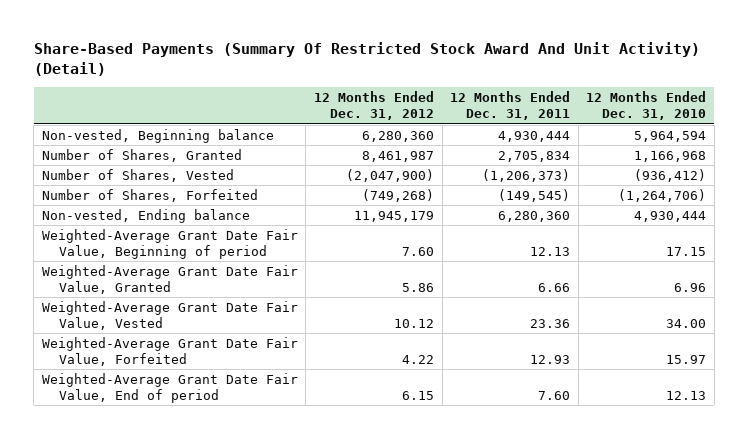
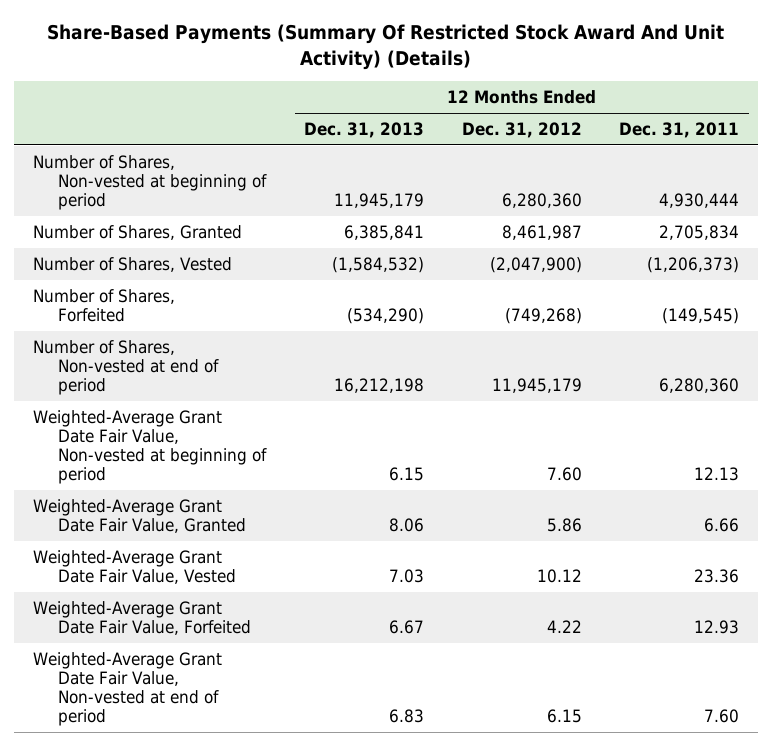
[33,42,700,77] Share-Based Payments (Summary Of Restricted Stock Award And Unit Activity) (Detail) -> [47,24,725,70] Share-Based Payments (Summary Of Restricted Stock Award And Unit Activity) (Details)
[586,91,707,121] 12 Months Ended Dec. 31, 2010 -> none
none -> [304,121,425,138] Dec. 31, 2013
[41,128,274,143] Non-vested, Beginning balance -> [32,154,268,210] Number of Shares, Non-vested at beginning of period
[41,208,250,223] Non-vested, Ending balance -> [32,339,220,395] Number of Shares, Non-vested at end of period
[41,228,298,259] Weighted-Average Grant Date Fair Value, Beginning of period -> [32,409,268,484] Weighted-Average Grant Date Fair Value, Non-vested at beginning of period
[41,372,298,403] Weighted-Average Grant Date Fair Value, End of period -> [32,651,222,726] Weighted-Average Grant Date Fair Value, Non-vested at end of period

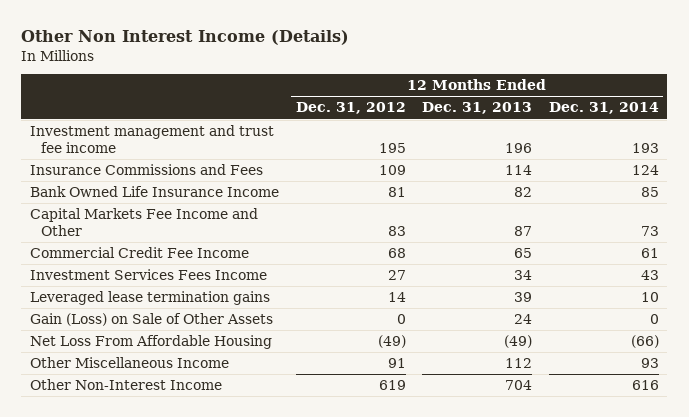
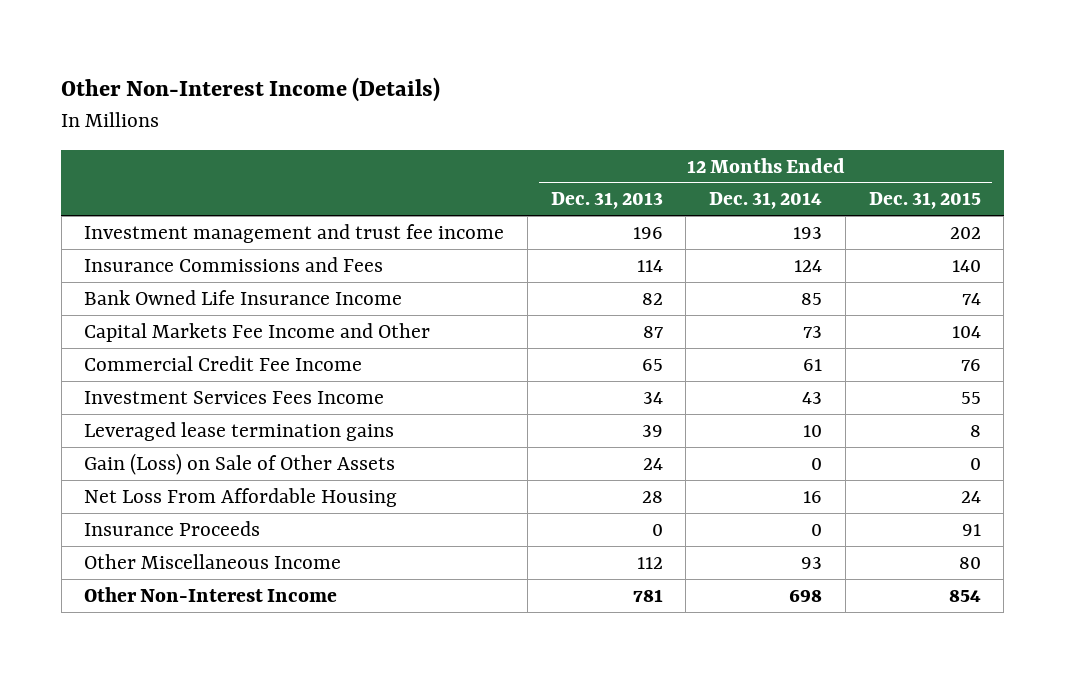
[21,30,350,46] Other Non Interest Income (Details) -> [61,77,441,103] Other Non-Interest Income (Details)
[295,102,406,115] Dec. 31, 2012 -> none
none -> [868,192,981,210] Dec. 31, 2015
[504,335,533,349] (49) -> [641,490,663,503] 28
[630,335,659,349] (66) -> [803,490,823,503] 16
none -> [84,520,261,536] Insurance Proceeds
[505,380,533,391] 704 -> [632,588,663,602] 781
[631,380,659,391] 616 -> [789,588,823,602] 698

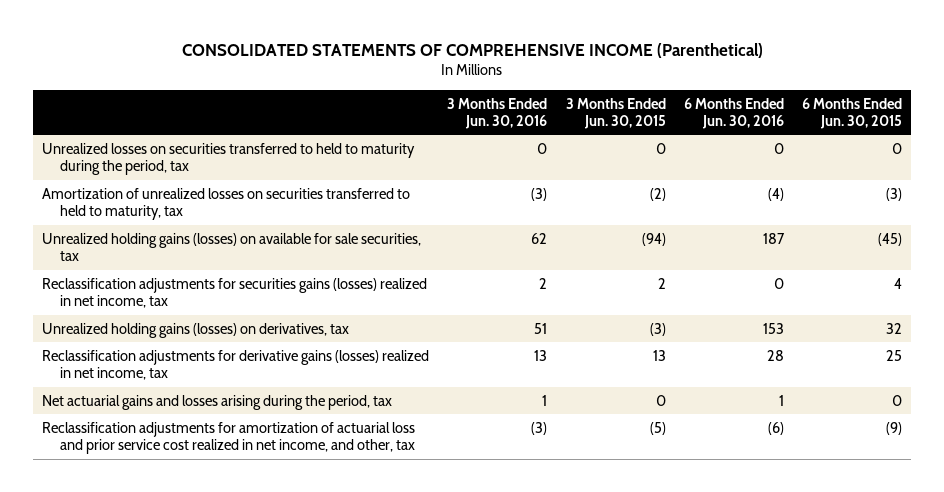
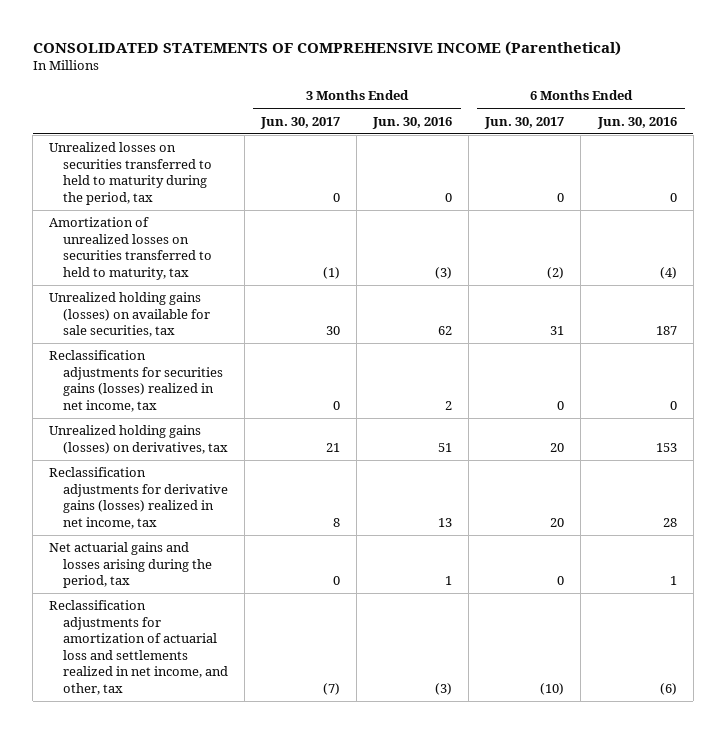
[565,97,666,129] 3 Months Ended Jun. 30, 2015 -> none
[802,97,903,129] 6 Months Ended Jun. 30, 2015 -> none
none -> [260,116,341,129] Jun. 30, 2017
none -> [484,116,565,129] Jun. 30, 2017
[42,421,416,455] Reclassification adjustments for amortization of actuarial loss and prior service cost realized in net income, and other, tax -> [49,600,229,695] Reclassification adjustments for amortization of actuarial loss and settlements realized in net income, and other, tax

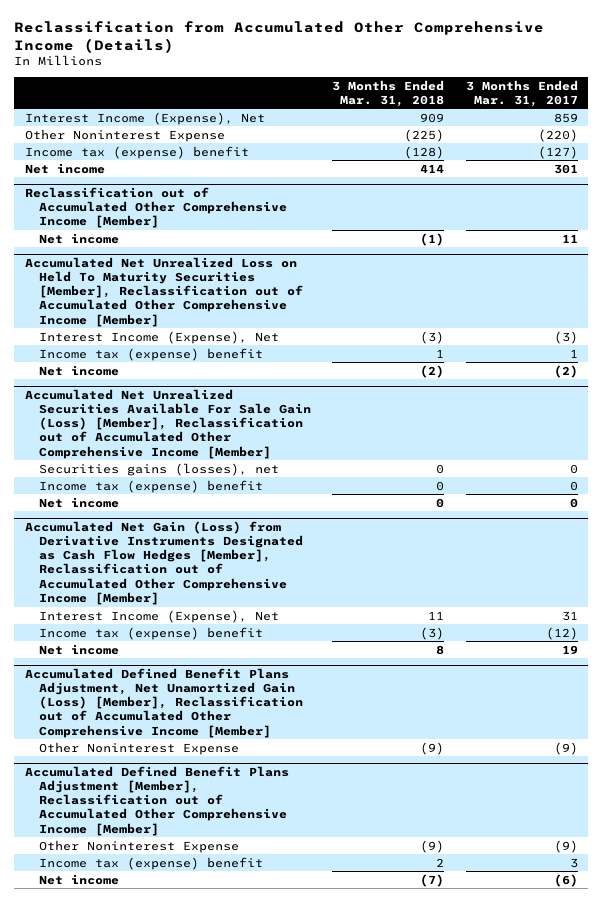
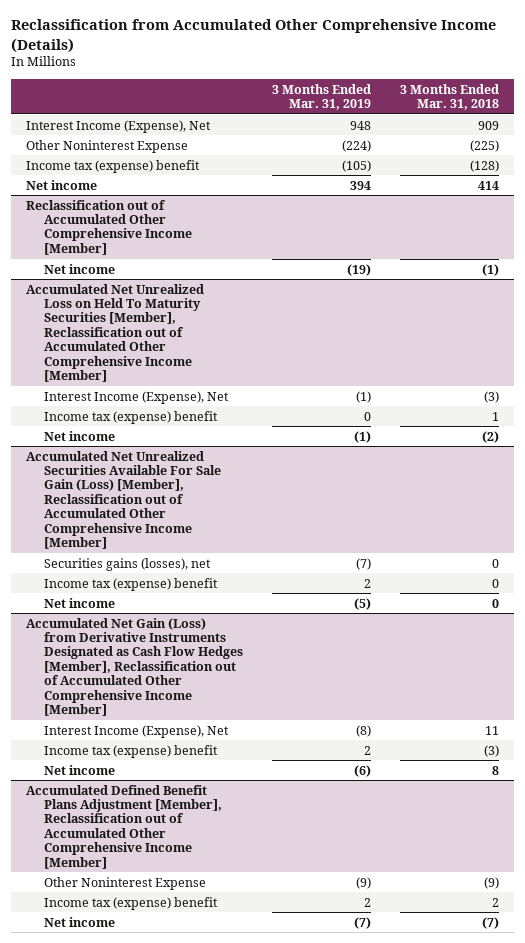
[465,79,578,107] 3 Months Ended Mar. 31, 2017 -> none
none -> [271,83,371,110] 3 Months Ended Mar. 31, 2019
[24,667,304,738] Accumulated Defined Benefit Plans Adjustment, Net Unamortized Gain (Loss) [Member], Reclassification out of Accumulated Other Comprehensive Income [Member] -> none
[39,741,240,755] Other Noninterest Expense -> none

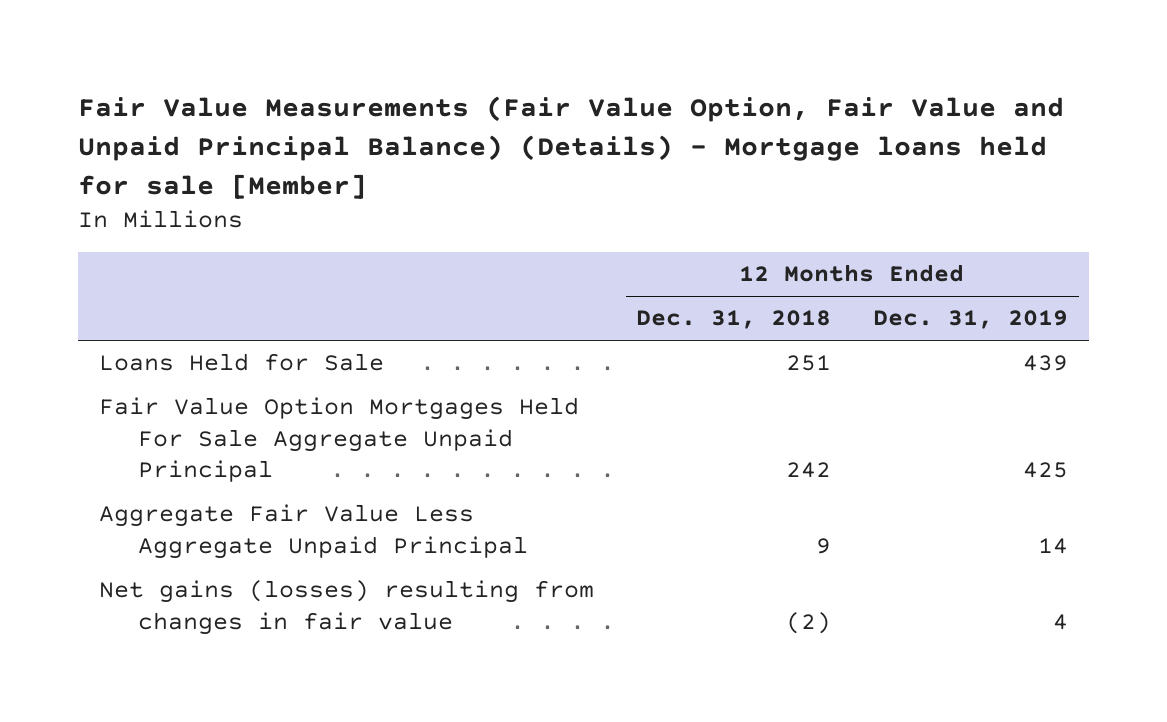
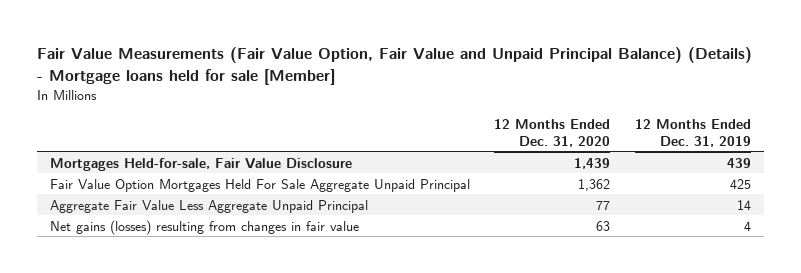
[636,310,832,330] Dec. 31, 2018 -> none
none -> [494,119,611,147] 12 Months Ended Dec. 31, 2020
[98,353,384,372] Loans Held for Sale -> [49,157,352,171] Mortgages Held-for-sale, Fair Value Disclosure

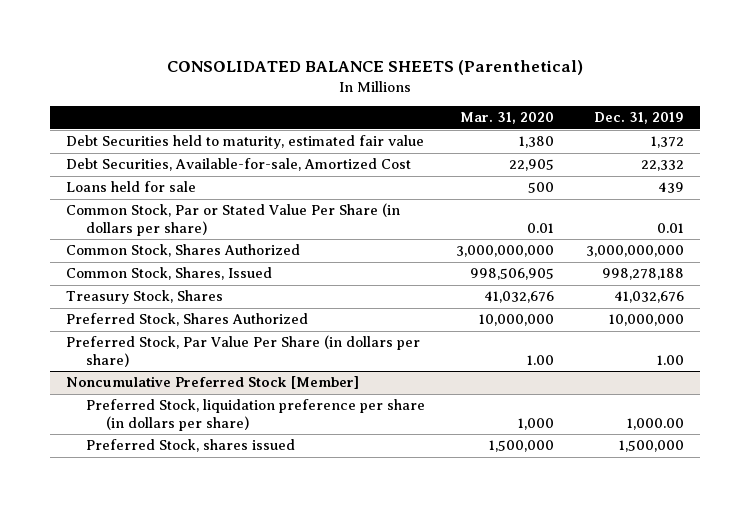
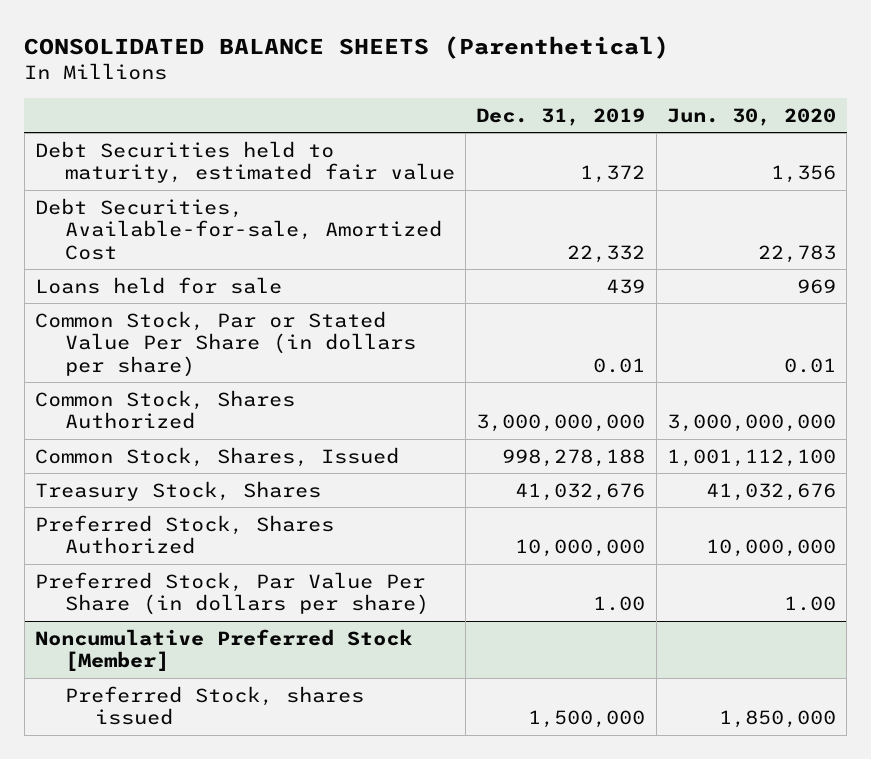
[460,112,555,125] Mar. 31, 2020 -> none
none -> [666,107,836,126] Jun. 30, 2020
[85,399,425,431] Preferred Stock, liquidation preference per share (in dollars per share) -> none

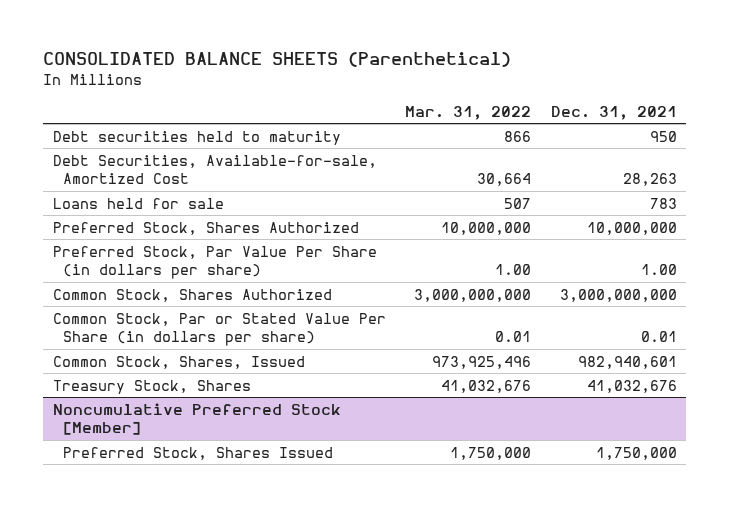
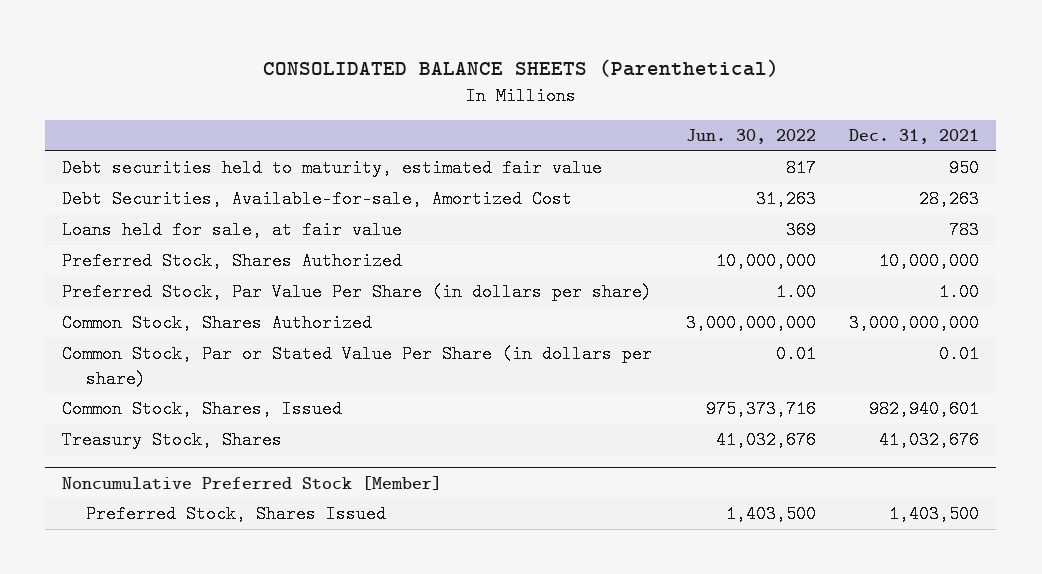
[405,105,532,120] Mar. 31, 2022 -> none
none -> [685,128,816,144] Jun. 30, 2022
[52,130,341,145] Debt securities held to maturity -> [62,159,603,178] Debt securities held to maturity, estimated fair value
[52,197,224,209] Loans held for sale -> [62,221,403,240] Loans held for sale, at fair value
[595,446,677,460] 1,750,000 -> [889,505,980,524] 1,403,500

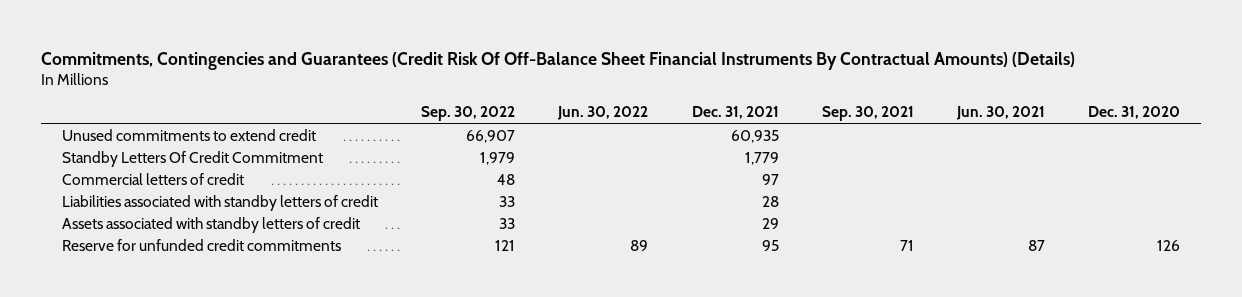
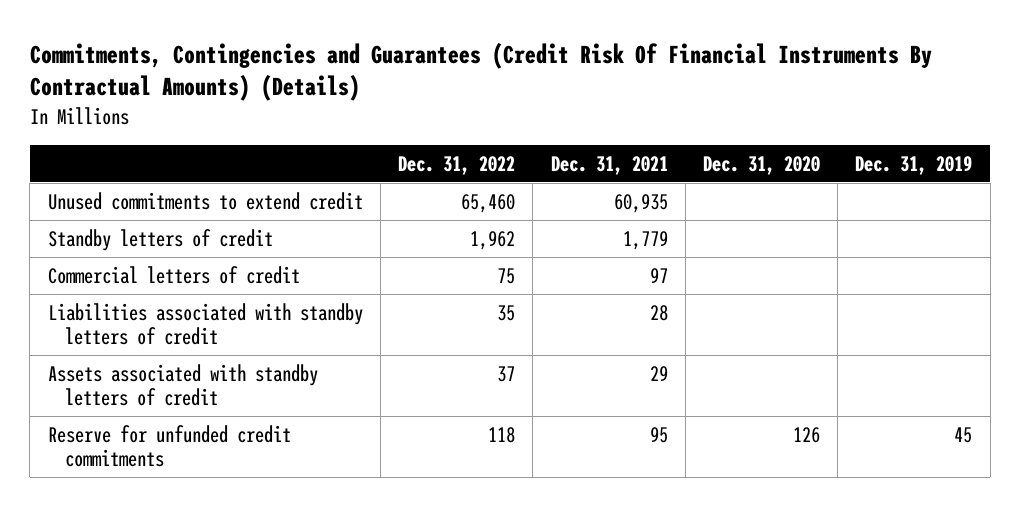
[40,51,1075,70] Commitments, Contingencies and Guarantees (Credit Risk Of Off-Balance Sheet Financial Instruments By Contractual Amounts) (Details) -> [29,41,932,102] Commitments, Contingencies and Guarantees (Credit Risk Of Financial Instruments By Contractual Amounts) (Details)
[421,106,516,122] Sep. 30, 2022 -> none
[557,106,649,121] Jun. 30, 2022 -> none
[821,106,914,122] Sep. 30, 2021 -> none
[955,106,1045,121] Jun. 30, 2021 -> none
none -> [398,155,516,175] Dec. 31, 2022
none -> [855,155,973,175] Dec. 31, 2019
[62,150,324,167] Standby Letters Of Credit Commitment -> [47,228,273,251] Standby letters of credit

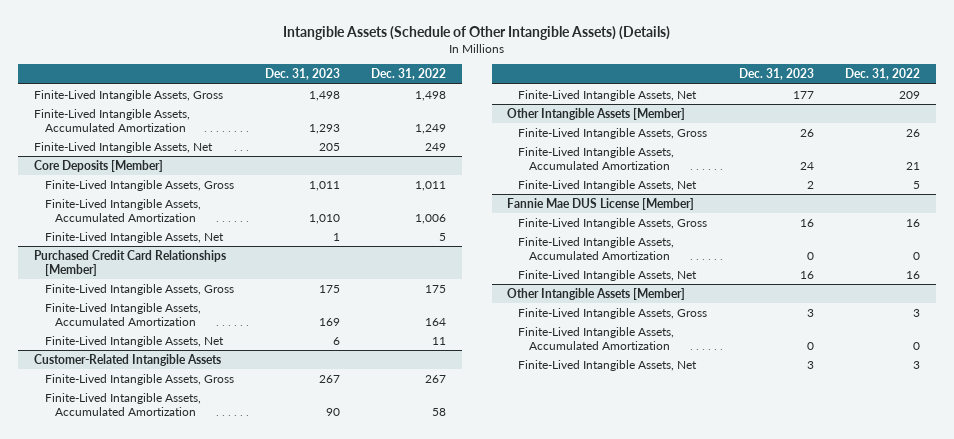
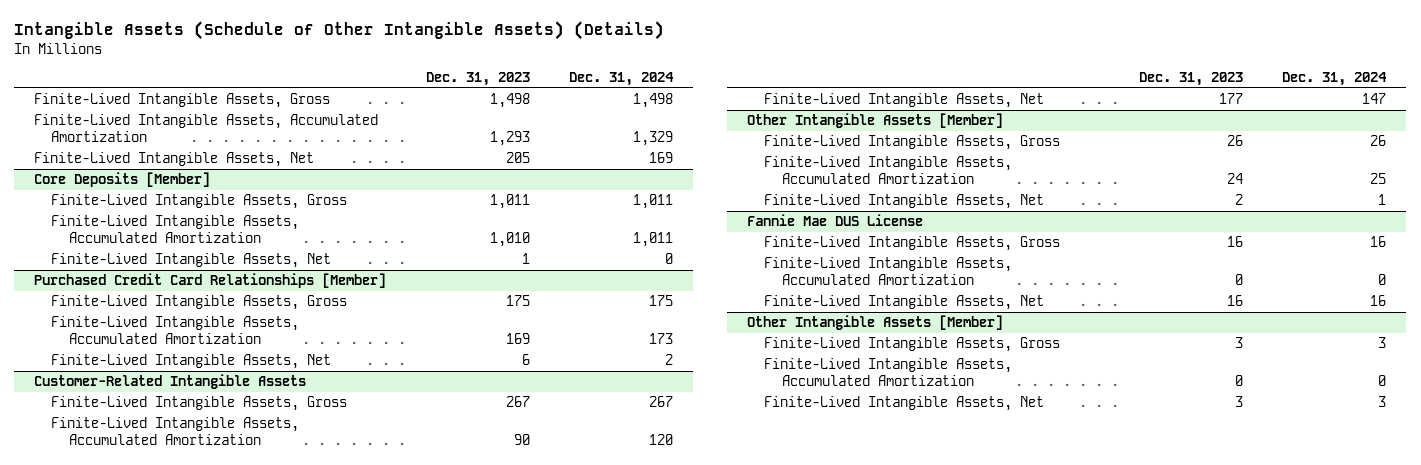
[371,68,447,81] Dec. 31, 2022 -> none
none -> [569,72,675,87] Dec. 31, 2024
[507,197,695,210] Fannie Mae DUS License [Member] -> [747,214,924,227] Fannie Mae DUS License

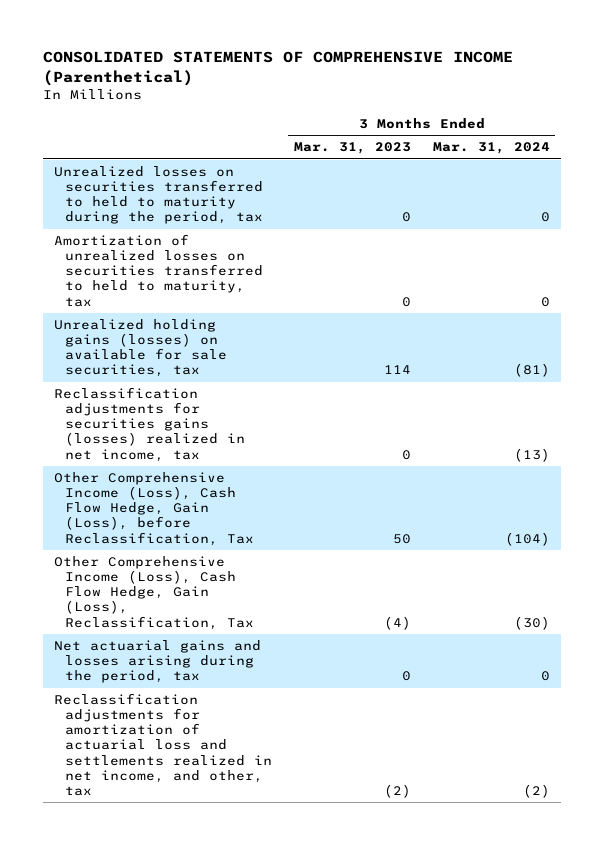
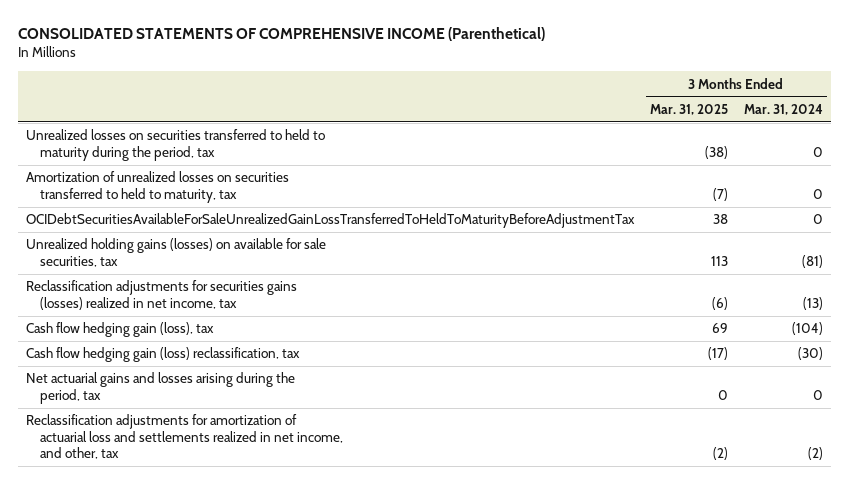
[293,142,411,155] Mar. 31, 2023 -> none
none -> [649,103,728,115] Mar. 31, 2025
none -> [25,213,635,229] OCIDebtSecuritiesAvailableForSaleUnrealizedGainLossTransferredToHeldToMaturityBeforeAdjustmentTax
[53,472,254,546] Other Comprehensive Income (Loss), Cash Flow Hedge, Gain (Loss), before Reclassification, Tax -> [25,322,214,338] Cash flow hedging gain (loss), tax
[53,556,254,630] Other Comprehensive Income (Loss), Cash Flow Hedge, Gain (Loss), Reclassification, Tax -> [25,347,300,363] Cash flow hedging gain (loss) reclassification, tax

